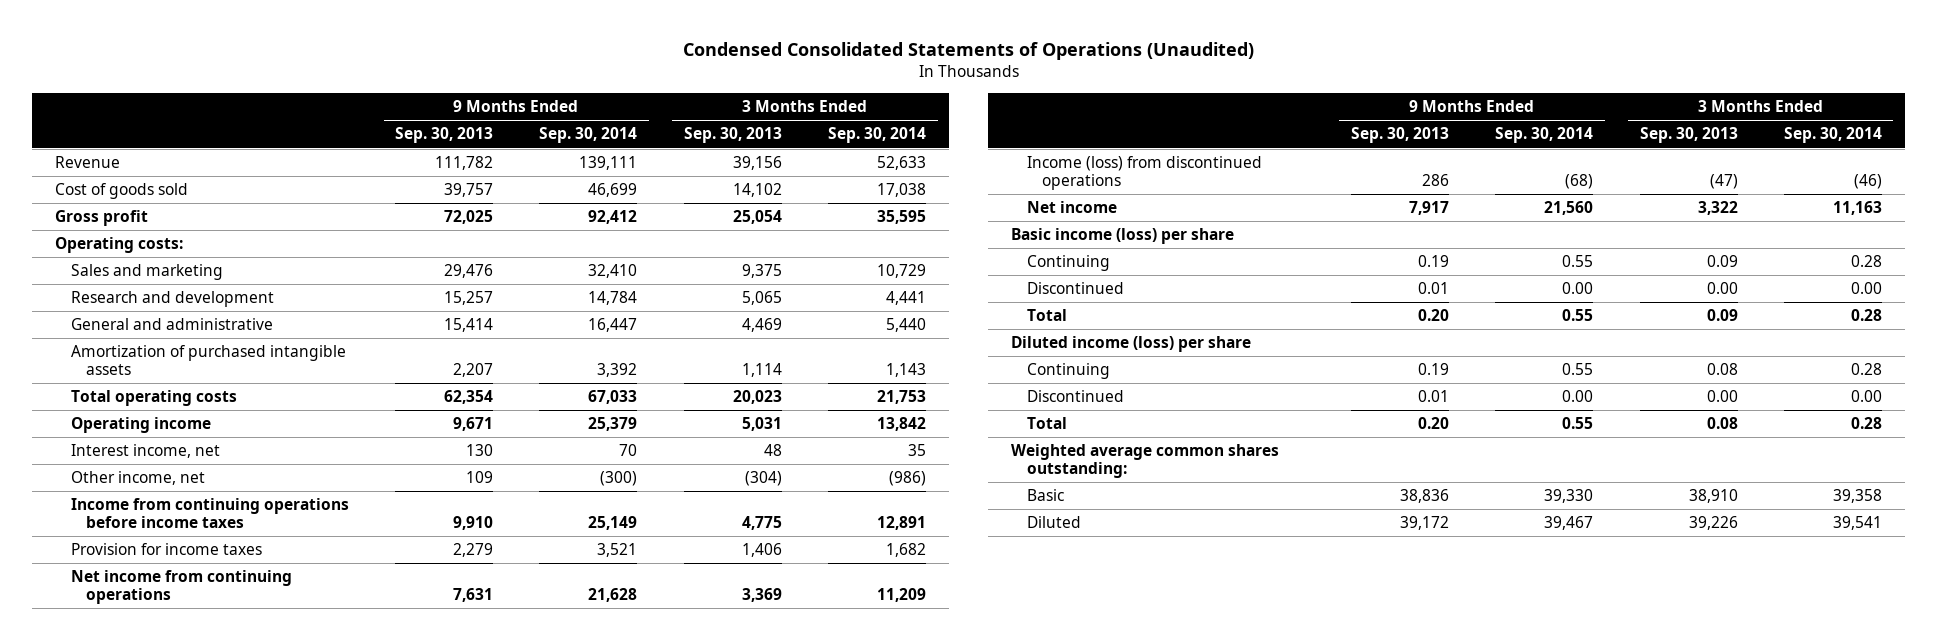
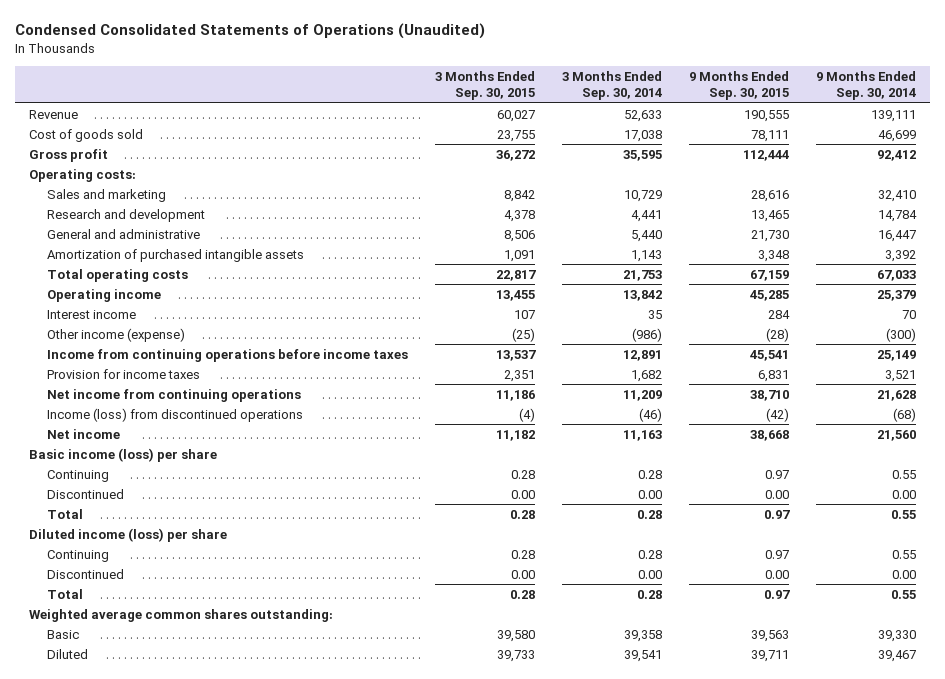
[395,127,494,144] Sep. 30, 2013 -> none
[683,127,782,144] Sep. 30, 2013 -> none
none -> [435,70,536,101] 3 Months Ended Sep. 30, 2015
none -> [689,70,790,101] 9 Months Ended Sep. 30, 2015
[70,444,220,459] Interest income, net -> [46,309,136,319] Interest income
[70,471,205,486] Other income, net -> [46,327,185,342] Other income (expense)

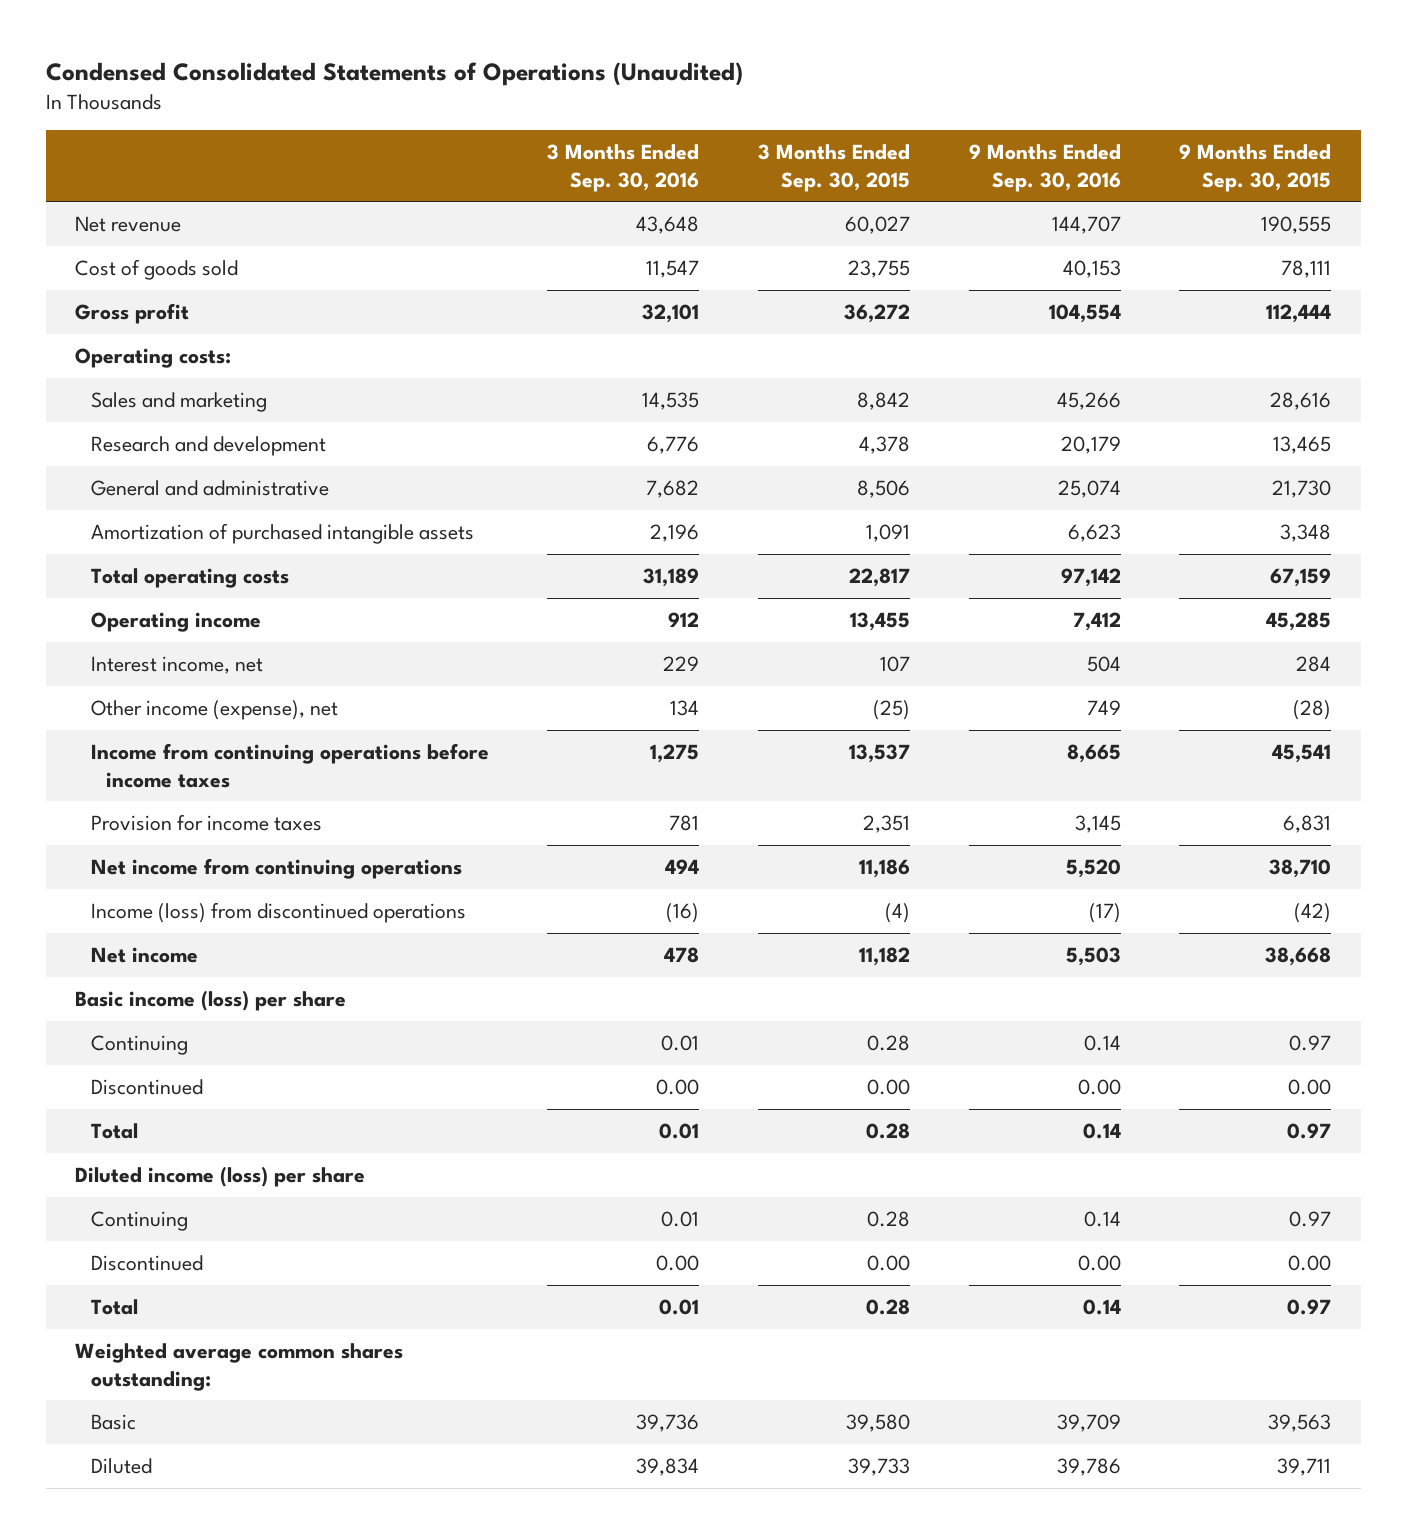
[562,70,663,101] 3 Months Ended Sep. 30, 2014 -> none
[816,70,917,101] 9 Months Ended Sep. 30, 2014 -> none
none -> [547,143,700,192] 3 Months Ended Sep. 30, 2016
none -> [968,143,1121,192] 9 Months Ended Sep. 30, 2016
[28,109,78,119] Revenue -> [75,215,182,232] Net revenue
[46,309,136,319] Interest income -> [90,655,263,674] Interest income, net
[46,327,185,342] Other income (expense) -> [90,699,338,720] Other income (expense), net

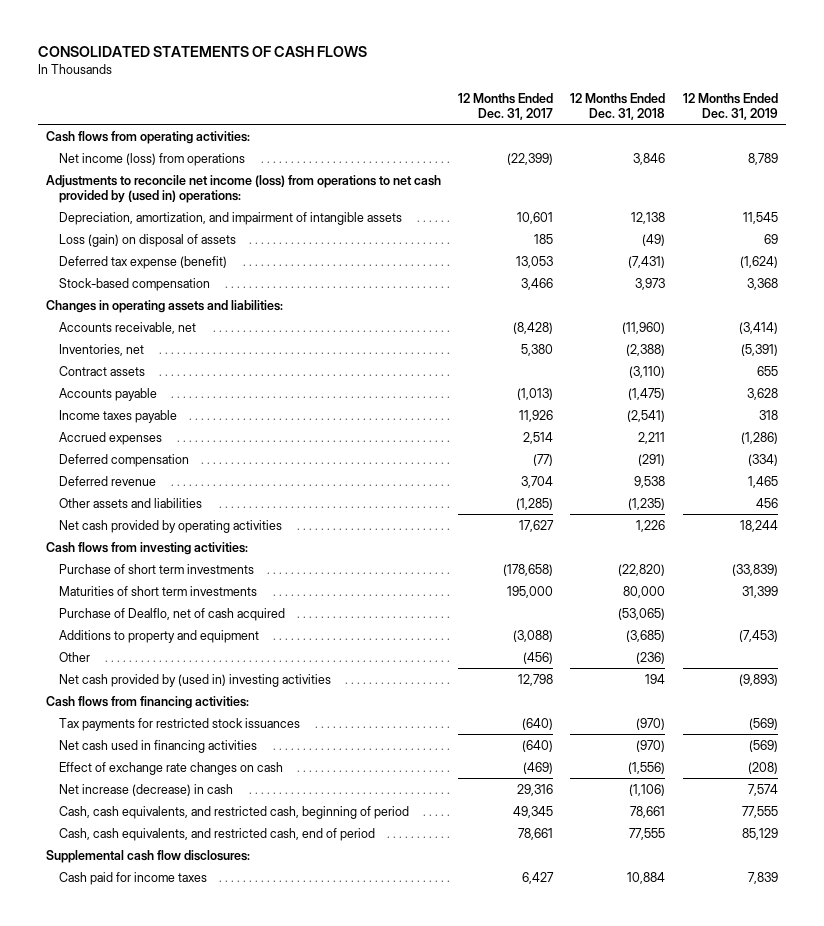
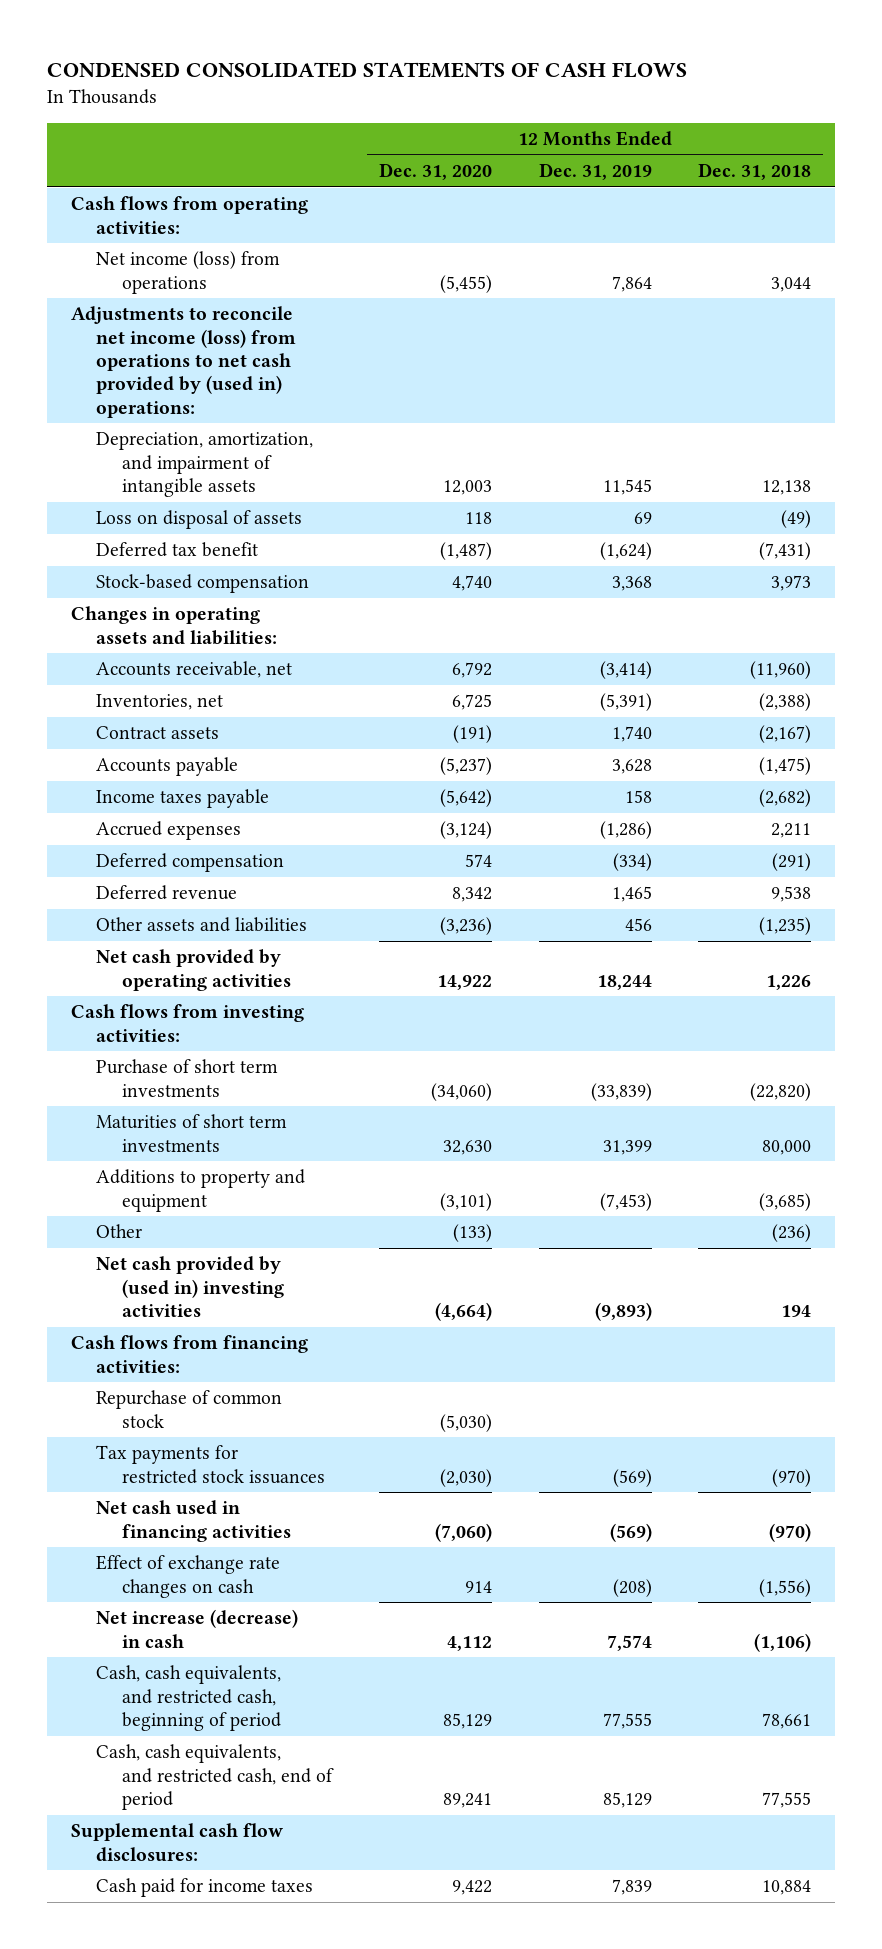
[37,46,367,58] CONSOLIDATED STATEMENTS OF CASH FLOWS -> [47,62,688,79] CONDENSED CONSOLIDATED STATEMENTS OF CASH FLOWS
[458,92,554,120] 12 Months Ended Dec. 31, 2017 -> none
none -> [379,162,493,180] Dec. 31, 2020
[633,152,666,165] 3,846 -> [771,276,812,292] 3,044
[747,152,778,165] 8,789 -> [611,275,652,292] 7,864
[58,233,236,247] Loss (gain) on disposal of assets -> [96,510,303,530] Loss on disposal of assets
[58,255,227,269] Deferred tax expense (benefit) -> [96,542,259,558] Deferred tax benefit
[629,365,666,378] (3,110) -> [759,725,812,744] (2,167)
[756,365,778,376] 655 -> [611,726,652,743] 1,740
[627,409,666,422] (2,541) -> [759,789,812,808] (2,682)
[758,409,778,420] 318 -> [624,790,652,804] 158
[58,607,285,621] Purchase of Dealflo, net of cash acquired -> none
none -> [96,1390,283,1428] Repurchase of common stock

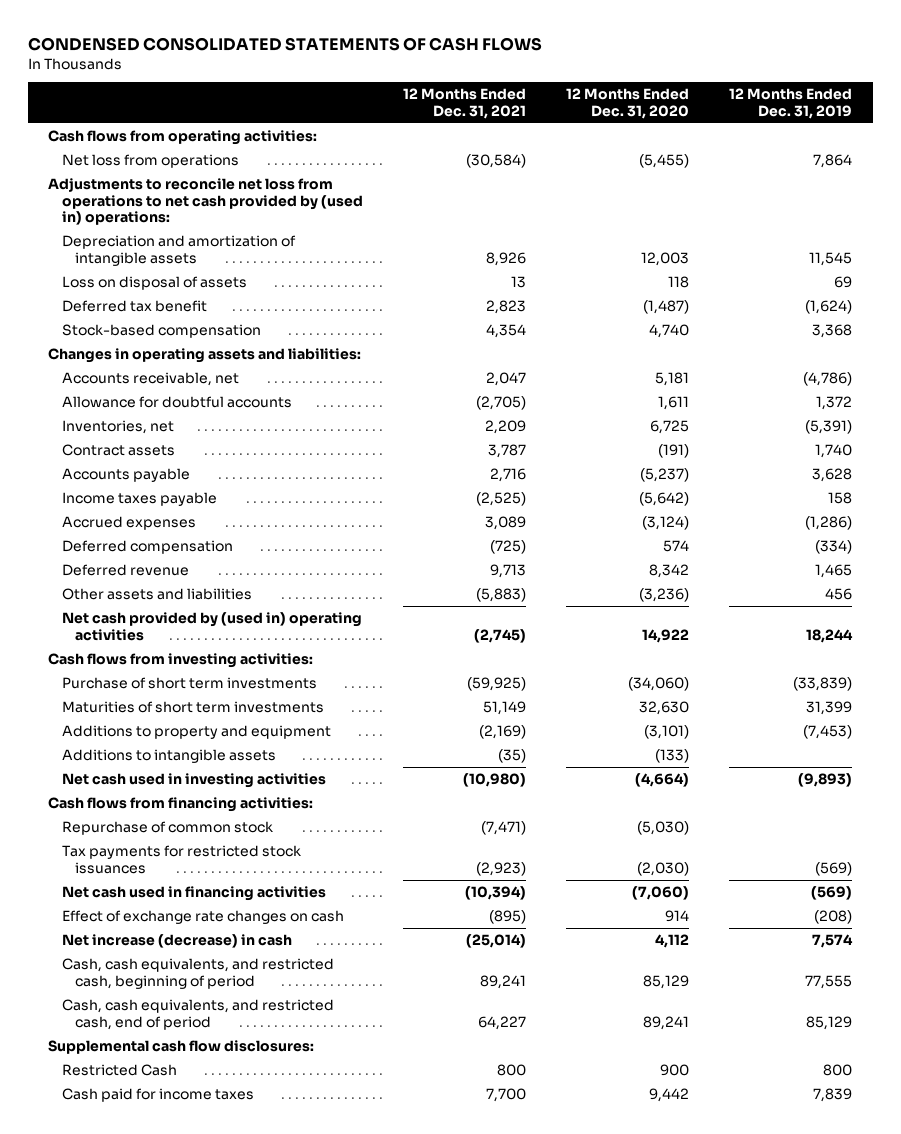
[698,162,812,180] Dec. 31, 2018 -> none
none -> [402,88,526,120] 12 Months Ended Dec. 31, 2021
[96,251,281,294] Net income (loss) from operations -> [61,154,239,169] Net loss from operations
[70,306,297,418] Adjustments to reconcile net income (loss) from operations to net cash provided by (used in) operations: -> [48,178,363,226] Adjustments to reconcile net loss from operations to net cash provided by (used in) operations:
[96,432,314,497] Depreciation, amortization, and impairment of intangible assets -> [61,235,296,266] Depreciation and amortization of intangible assets
[452,662,493,679] 6,792 -> [655,372,690,387] 5,181
[599,661,652,680] (3,414) -> [803,372,853,387] (4,786)
none -> [61,396,292,409] Allowance for doubtful accounts
[96,949,292,991] Net cash provided by operating activities -> [61,612,362,641] Net cash provided by (used in) operating activities
[96,1224,143,1239] Other -> [61,749,276,764] Additions to intangible assets
[96,1256,285,1317] Net cash provided by (used in) investing activities -> [61,773,326,789] Net cash used in investing activities
none -> [61,1064,177,1077] Restricted Cash
[452,1880,493,1896] 9,422 -> [649,1088,690,1103] 9,442

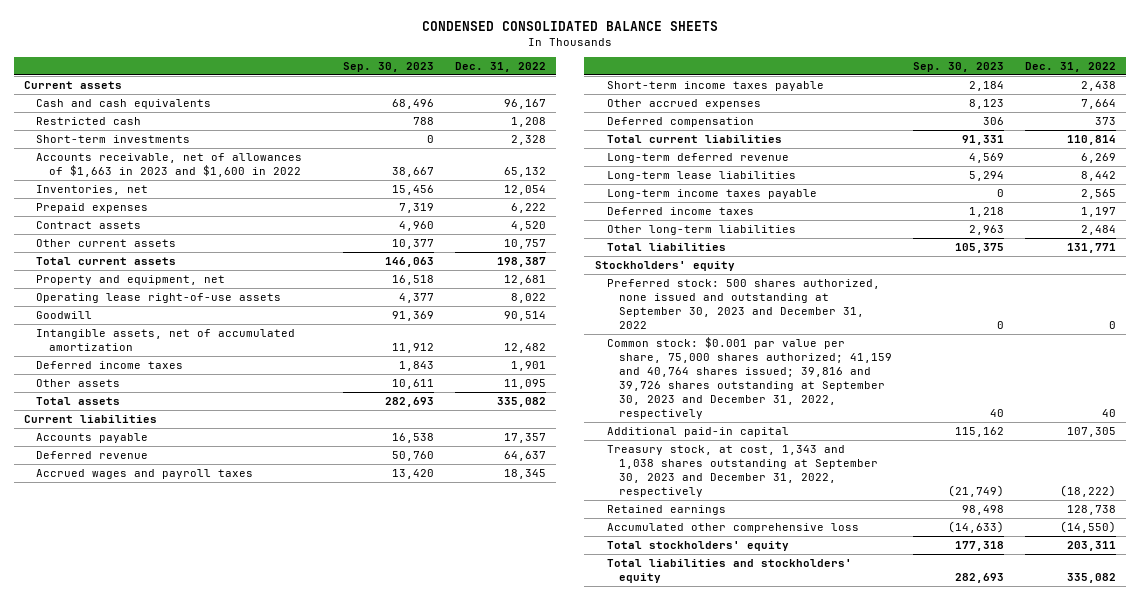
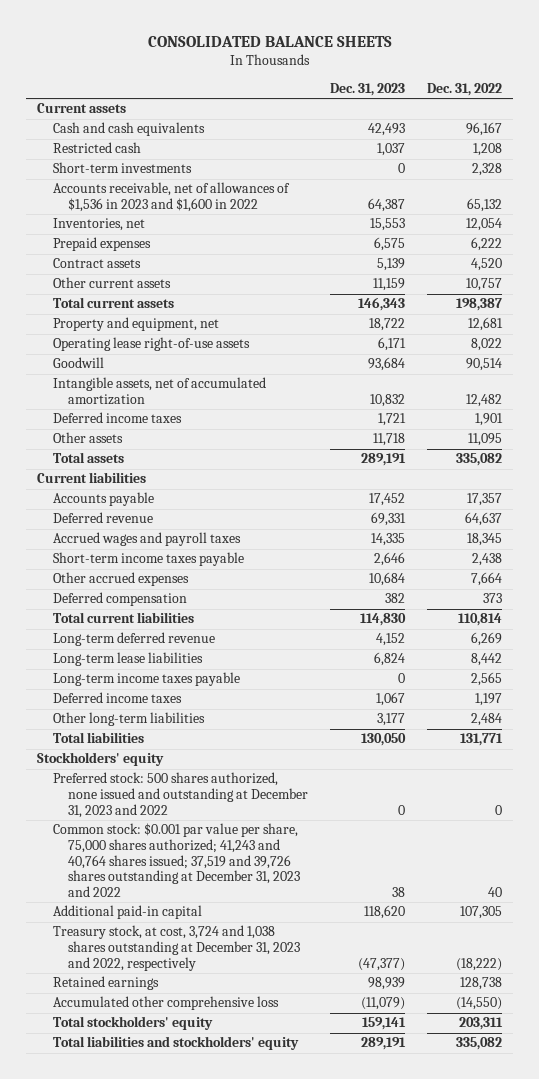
[422,21,719,32] CONDENSED CONSOLIDATED BALANCE SHEETS -> [147,36,392,48] CONSOLIDATED BALANCE SHEETS
[342,62,434,73] Sep. 30, 2023 -> none
none -> [330,82,406,96] Dec. 31, 2023
[36,152,303,177] Accounts receivable, net of allowances of $1,663 in 2023 and $1,600 in 2022 -> [52,182,290,213] Accounts receivable, net of allowances of $1,536 in 2023 and $1,600 in 2022
[606,278,880,330] Preferred stock: 500 shares authorized, none issued and outstanding at September 30, 2023 and December 31, 2022 -> [52,772,309,818] Preferred stock: 500 shares authorized, none issued and outstanding at December 31, 2023 and 2022
[606,336,892,420] Common stock: $0.001 par value per share, 75,000 shares authorized; 41,159 and 40,764 shares issued; 39,816 and 39,726 shares outstanding at September 30, 2023 and December 31, 2022, respectively -> [52,823,301,897] Common stock: $0.001 par value per share, 75,000 shares authorized; 41,243 and 40,764 shares issued; 37,519 and 39,726 shares outstanding at December 31, 2023 and 2022
[606,444,878,498] Treasury stock, at cost, 1,343 and 1,038 shares outstanding at September 30, 2023 and December 31, 2022, respectively -> [52,925,301,971] Treasury stock, at cost, 3,724 and 1,038 shares outstanding at December 31, 2023 and 2022, respectively

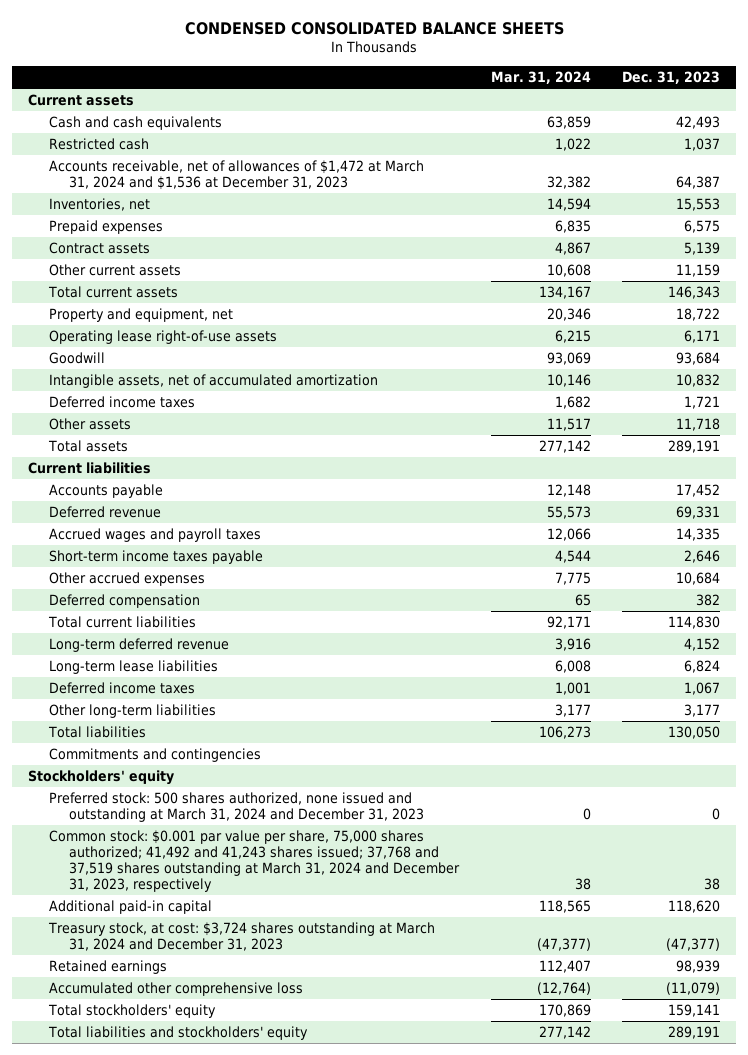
[147,36,392,48] CONSOLIDATED BALANCE SHEETS -> [184,21,564,35] CONDENSED CONSOLIDATED BALANCE SHEETS
[427,82,503,96] Dec. 31, 2022 -> none
none -> [490,71,591,85] Mar. 31, 2024
[52,162,192,174] Short-term investments -> none
[52,182,290,213] Accounts receivable, net of allowances of $1,536 in 2023 and $1,600 in 2022 -> [48,160,424,191] Accounts receivable, net of allowances of $1,472 at March 31, 2024 and $1,536 at December 31, 2023
[52,672,240,687] Long-term income taxes payable -> none
none -> [48,748,261,763] Commitments and contingencies
[52,772,309,818] Preferred stock: 500 shares authorized, none issued and outstanding at December 31, 2023 and 2022 -> [48,792,425,823] Preferred stock: 500 shares authorized, none issued and outstanding at March 31, 2024 and December 31, 2023
[52,823,301,897] Common stock: $0.001 par value per share, 75,000 shares authorized; 41,243 and 40,764 shares issued; 37,519 and 39,726 shares outstanding at December 31, 2023 and 2022 -> [48,830,461,893] Common stock: $0.001 par value per share, 75,000 shares authorized; 41,492 and 41,243 shares issued; 37,768 and 37,519 shares outstanding at March 31, 2024 and December 31, 2023, respectively
[52,925,301,971] Treasury stock, at cost, 3,724 and 1,038 shares outstanding at December 31, 2023 and 2022, respectively -> [47,922,435,952] Treasury stock, at cost: $3,724 shares outstanding at March 31, 2024 and December 31, 2023

